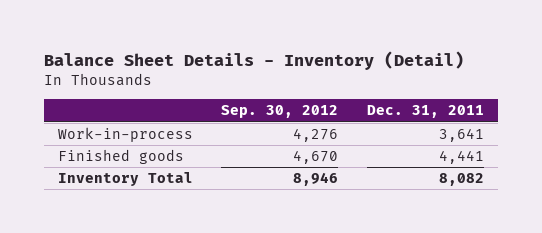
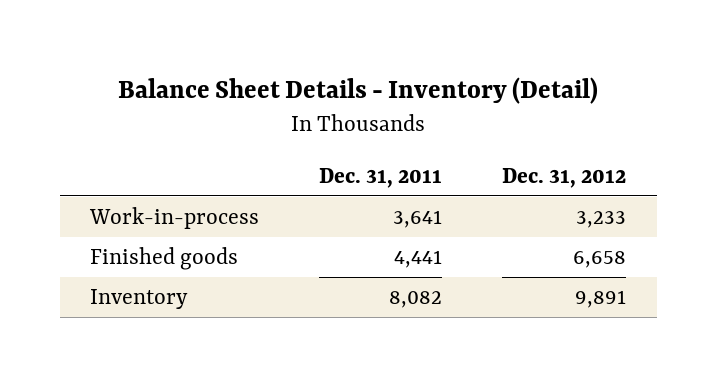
[221,105,339,119] Sep. 30, 2012 -> none
none -> [502,167,627,188] Dec. 31, 2012
[58,172,194,187] Inventory Total -> [89,289,188,310] Inventory

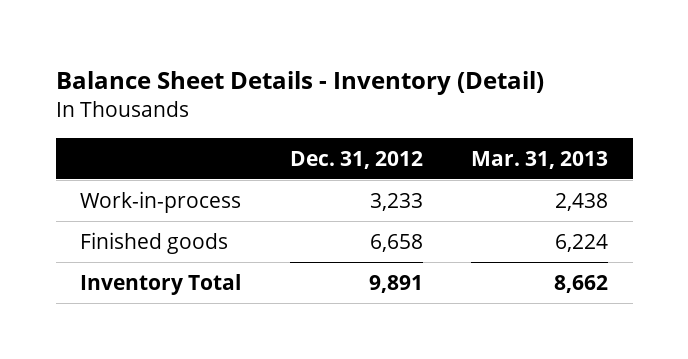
[319,167,443,188] Dec. 31, 2011 -> none
none -> [471,150,609,169] Mar. 31, 2013
[89,289,188,310] Inventory -> [80,273,242,295] Inventory Total

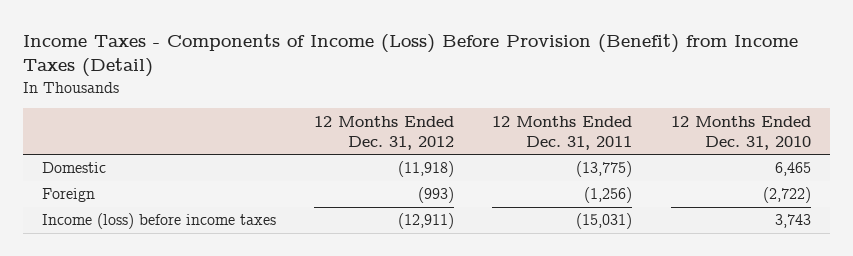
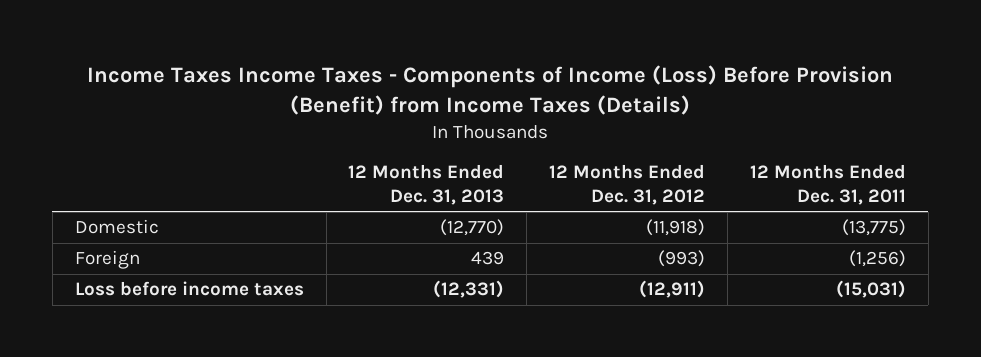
[22,34,798,78] Income Taxes - Components of Income (Loss) Before Provision (Benefit) from Income Taxes (Detail) -> [87,65,894,115] Income Taxes Income Taxes - Components of Income (Loss) Before Provision (Benefit) from Income Taxes (Details)
[670,115,811,150] 12 Months Ended Dec. 31, 2010 -> none
none -> [348,164,505,205] 12 Months Ended Dec. 31, 2013
[41,213,276,230] Income (loss) before income taxes -> [74,281,304,297] Loss before income taxes

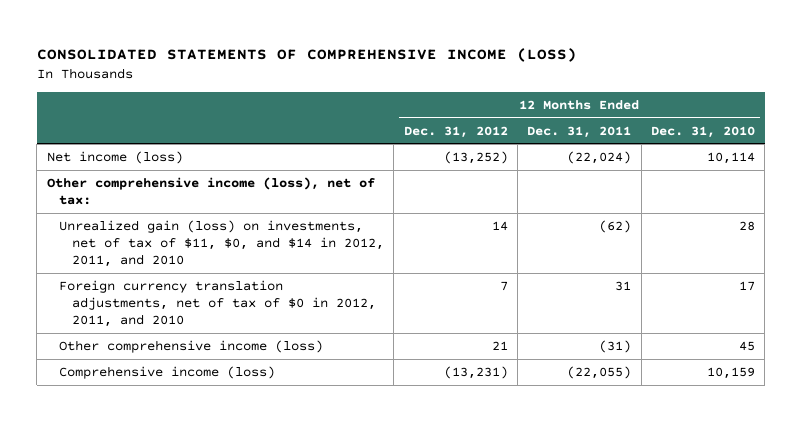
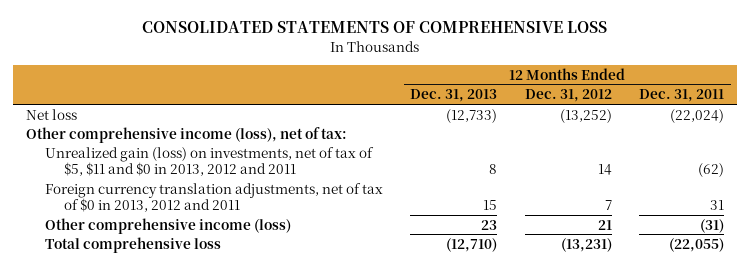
[36,47,577,62] CONSOLIDATED STATEMENTS OF COMPREHENSIVE INCOME (LOSS) -> [141,21,607,34] CONSOLIDATED STATEMENTS OF COMPREHENSIVE LOSS
[650,125,755,138] Dec. 31, 2010 -> none
none -> [410,89,498,103] Dec. 31, 2013
[46,151,183,165] Net income (loss) -> [26,108,78,120] Net loss
[59,220,384,268] Unrealized gain (loss) on investments, net of tax of $11, $0, and $14 in 2012, 2011, and 2010 -> [45,146,375,176] Unrealized gain (loss) on investments, net of tax of $5, $11 and $0 in 2013, 2012 and 2011
[59,280,376,328] Foreign currency translation adjustments, net of tax of $0 in 2012, 2011, and 2010 -> [45,182,384,212] Foreign currency translation adjustments, net of tax of $0 in 2013, 2012 and 2011
[59,366,276,380] Comprehensive income (loss) -> [45,236,222,253] Total comprehensive loss

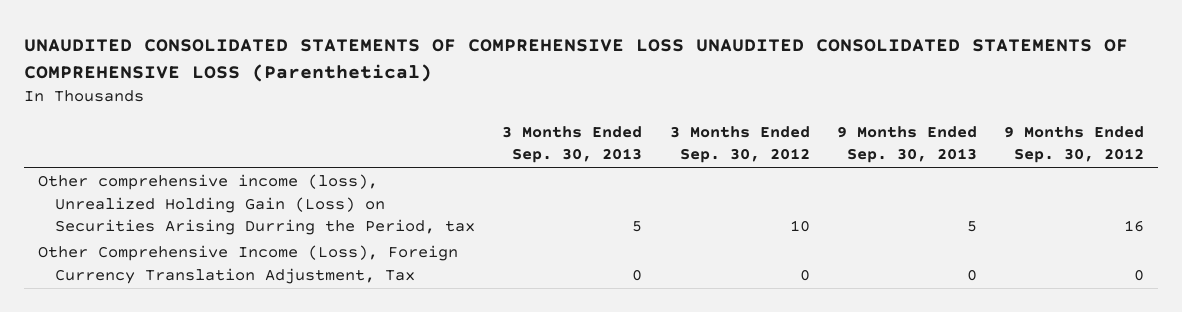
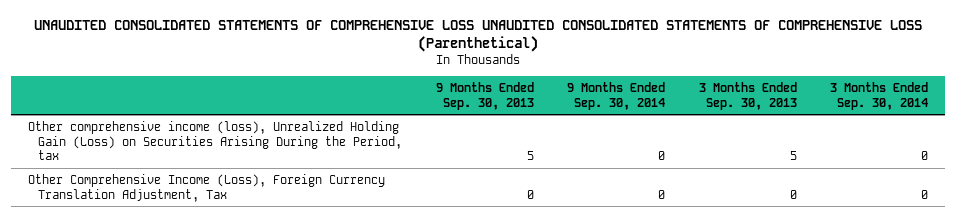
[669,125,810,163] 3 Months Ended Sep. 30, 2012 -> none
[1004,125,1145,163] 9 Months Ended Sep. 30, 2012 -> none
none -> [567,81,666,110] 9 Months Ended Sep. 30, 2014
none -> [830,81,929,110] 3 Months Ended Sep. 30, 2014
[37,174,475,235] Other comprehensive income (loss), Unrealized Holding Gain (Loss) on Securities Arising Durring the Period, tax -> [27,120,403,161] Other comprehensive income (loss), Unrealized Holding Gain (Loss) on Securities Arising During the Period, tax

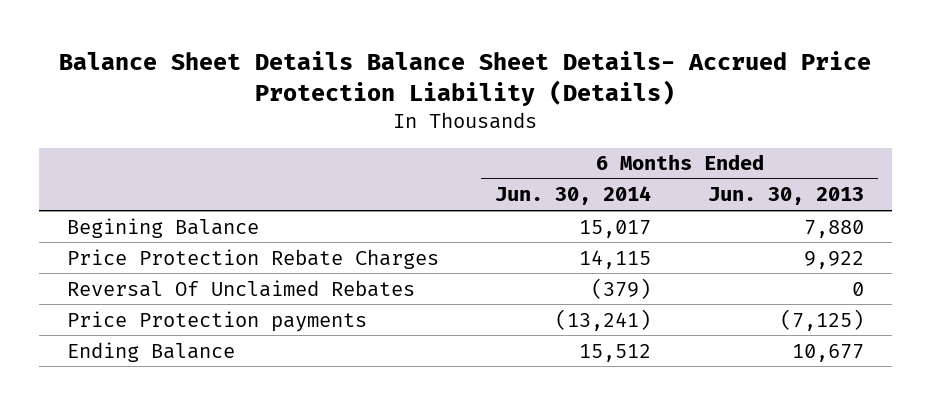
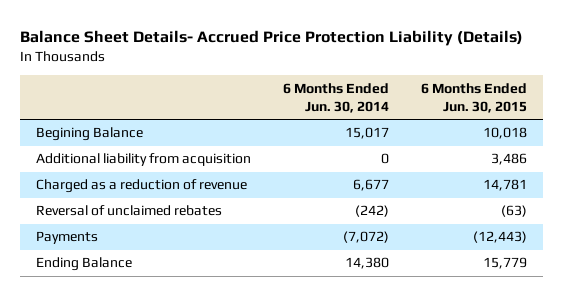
[59,51,872,107] Balance Sheet Details Balance Sheet Details- Accrued Price Protection Liability (Details) -> [20,30,524,47] Balance Sheet Details- Accrued Price Protection Liability (Details)
[707,187,864,206] Jun. 30, 2013 -> none
none -> [420,82,527,113] 6 Months Ended Jun. 30, 2015
[67,248,440,269] Price Protection Rebate Charges -> none
none -> [36,153,252,167] Additional liability from acquisition
none -> [36,179,248,194] Charged as a reduction of revenue
[67,279,416,297] Reversal Of Unclaimed Rebates -> [36,205,223,217] Reversal of unclaimed rebates
[591,277,652,299] (379) -> [355,205,390,218] (242)
[67,310,368,332] Price Protection payments -> [36,231,99,245] Payments
[555,308,652,331] (13,241) -> [343,231,390,244] (7,072)
[579,343,652,362] 15,512 -> [345,257,390,270] 14,380

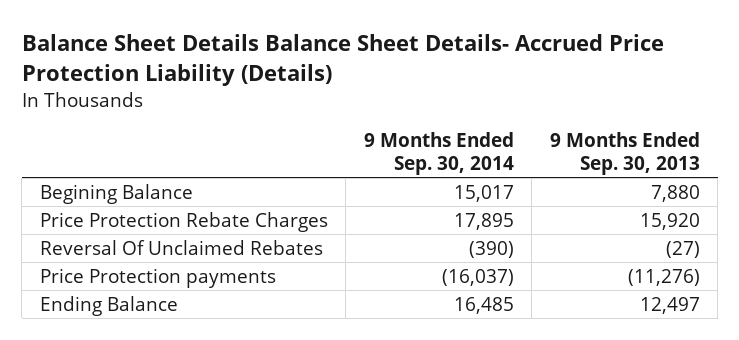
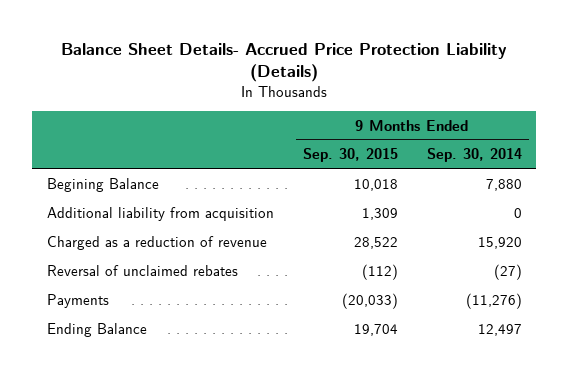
[21,34,664,87] Balance Sheet Details Balance Sheet Details- Accrued Price Protection Liability (Details) -> [61,42,508,83] Balance Sheet Details- Accrued Price Protection Liability (Details)
[549,132,700,176] 9 Months Ended Sep. 30, 2013 -> none
none -> [302,148,398,163] Sep. 30, 2015
[39,211,328,232] Price Protection Rebate Charges -> none
[453,184,514,202] 15,017 -> [485,179,522,192] 7,880
none -> [46,207,274,222] Additional liability from acquisition
none -> [46,236,267,251] Charged as a reduction of revenue
[39,239,323,255] Reversal Of Unclaimed Rebates -> [46,265,238,277] Reversal of unclaimed rebates
[468,240,514,258] (390) -> [493,264,522,281] (27)
[39,267,276,288] Price Protection payments -> [46,294,109,309] Payments
[441,268,514,286] (16,037) -> [465,293,522,310] (11,276)
[453,296,514,314] 16,485 -> [477,324,522,337] 12,497

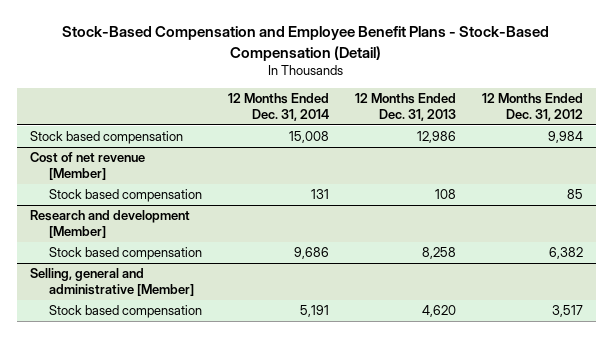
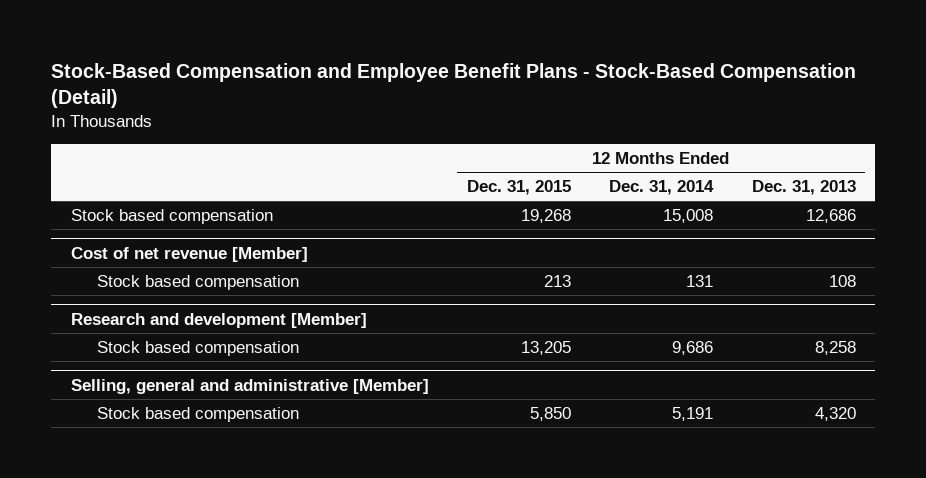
[481,93,583,121] 12 Months Ended Dec. 31, 2012 -> none
none -> [467,179,572,195] Dec. 31, 2015
[416,131,456,144] 12,986 -> [805,208,856,223] 12,686
[421,305,456,318] 4,620 -> [814,406,856,421] 4,320

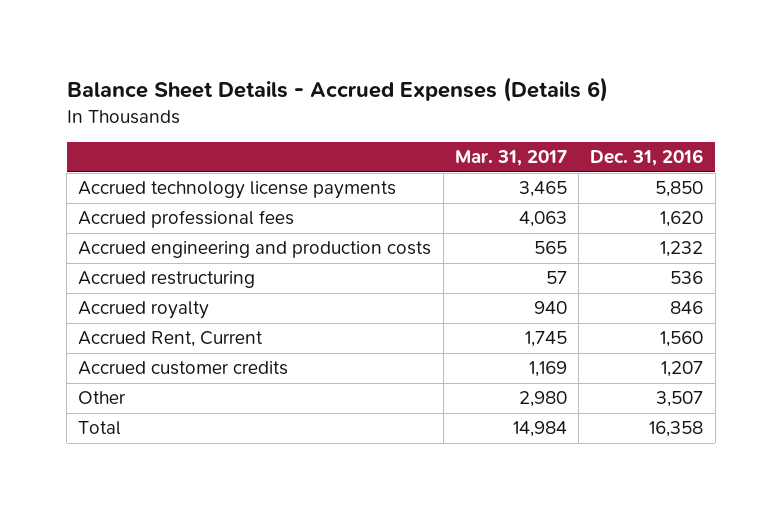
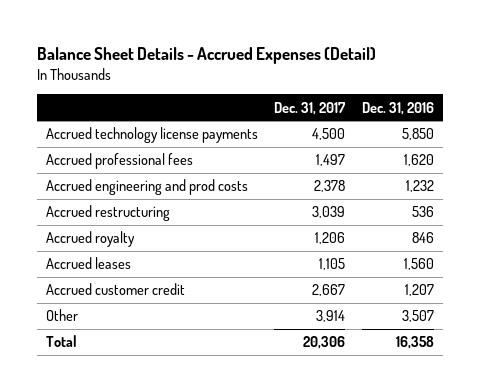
[66,76,608,102] Balance Sheet Details - Accrued Expenses (Details 6) -> [37,46,377,64] Balance Sheet Details - Accrued Expenses (Detail)
[454,150,567,167] Mar. 31, 2017 -> none
none -> [274,101,347,115] Dec. 31, 2017
[78,241,432,259] Accrued engineering and production costs -> [45,179,248,196] Accrued engineering and prod costs
[78,331,264,348] Accrued Rent, Current -> [45,257,131,270] Accrued leases
[78,361,289,376] Accrued customer credits -> [45,283,185,296] Accrued customer credit

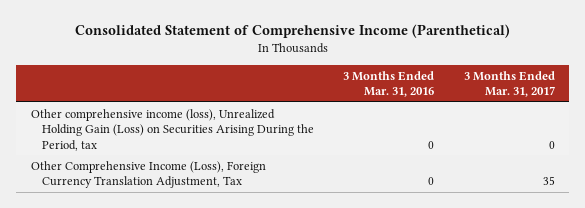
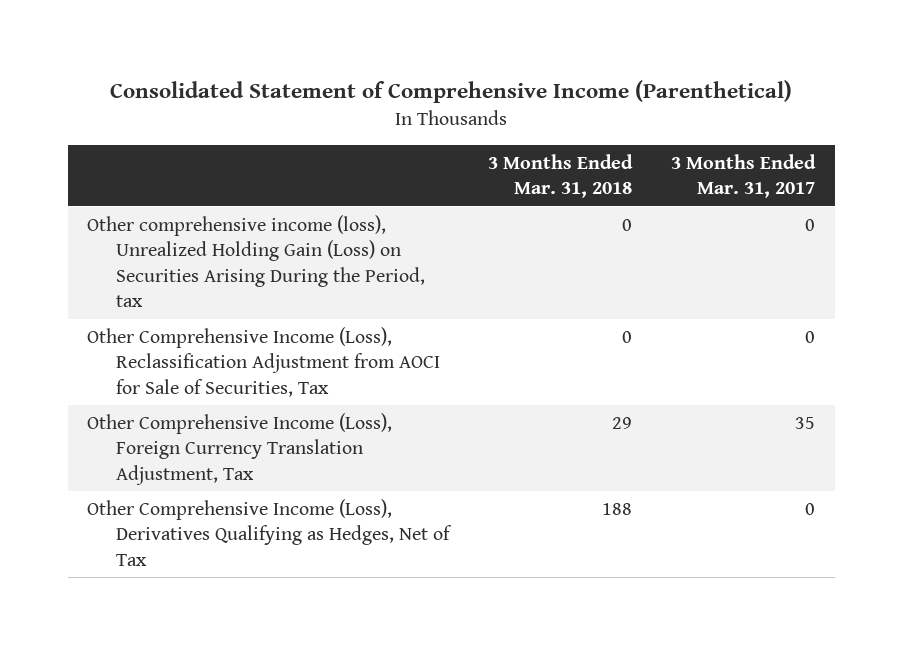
[343,70,435,98] 3 Months Ended Mar. 31, 2016 -> none
none -> [487,153,633,198] 3 Months Ended Mar. 31, 2018
none -> [87,327,440,397] Other Comprehensive Income (Loss), Reclassification Adjustment from AOCI for Sale of Securities, Tax
none -> [87,499,452,566] Other Comprehensive Income (Loss), Derivatives Qualifying as Hedges, Net of Tax

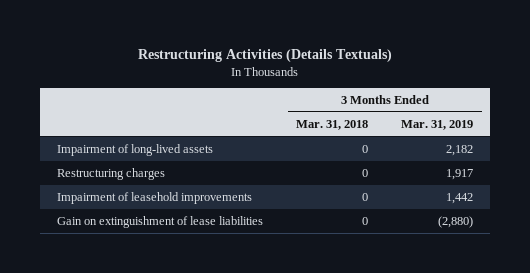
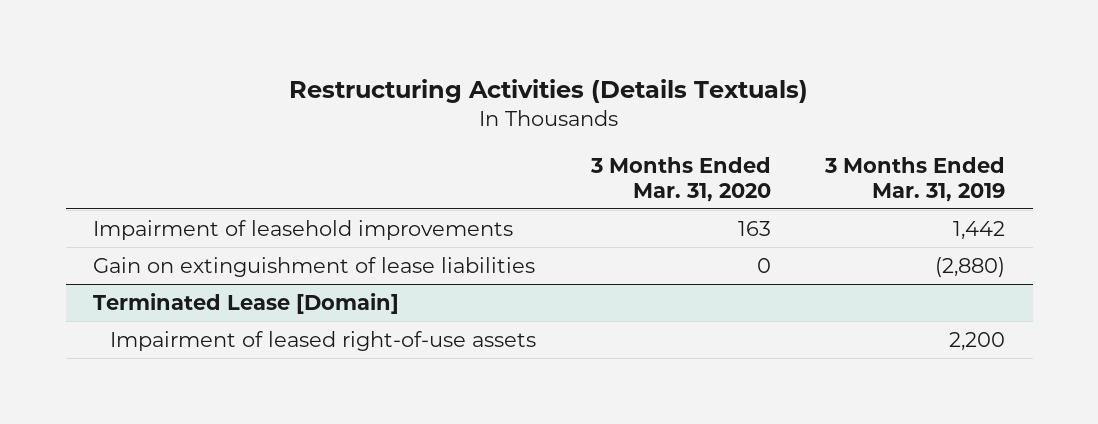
[296,119,369,130] Mar. 31, 2018 -> none
none -> [589,156,771,202] 3 Months Ended Mar. 31, 2020
[56,143,213,156] Impairment of long-lived assets -> none
[56,167,165,180] Restructuring charges -> none
none -> [93,292,400,314] Terminated Lease [Domain]
none -> [109,330,536,351] Impairment of leased right-of-use assets

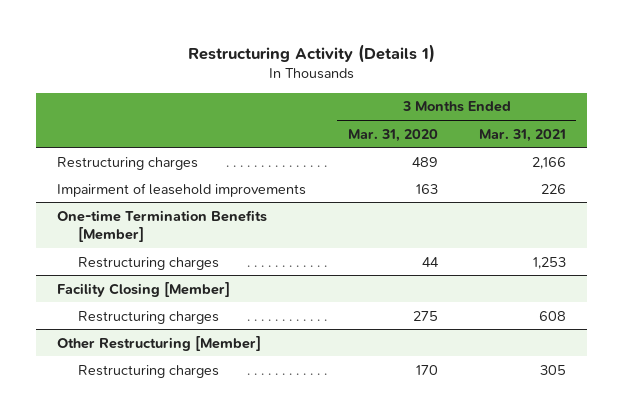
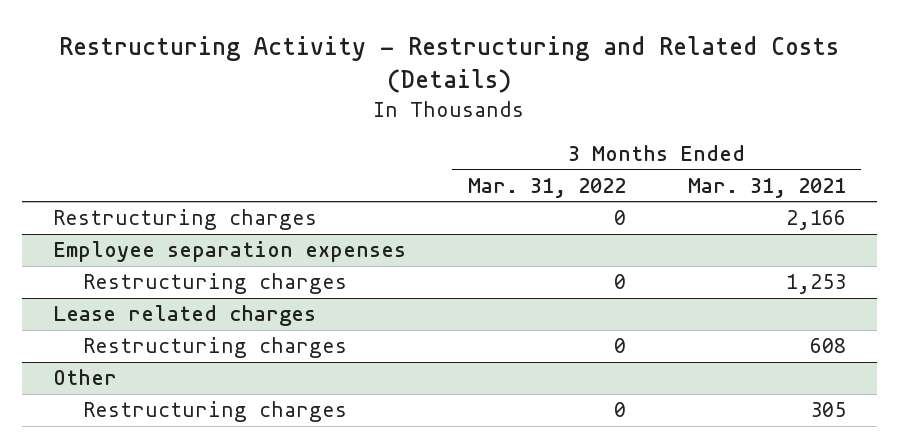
[187,43,435,63] Restructuring Activity (Details 1) -> [59,35,840,94] Restructuring Activity - Restructuring and Related Costs (Details)
[347,128,438,142] Mar. 31, 2020 -> none
none -> [467,177,626,198] Mar. 31, 2022
[57,182,307,197] Impairment of leasehold improvements -> none
[57,209,268,243] One-time Termination Benefits [Member] -> [52,241,406,263] Employee separation expenses
[57,281,231,297] Facility Closing [Member] -> [52,305,316,327] Lease related charges
[57,335,262,351] Other Restructuring [Member] -> [52,369,117,386] Other

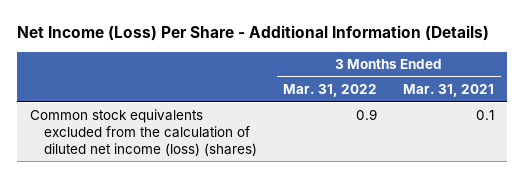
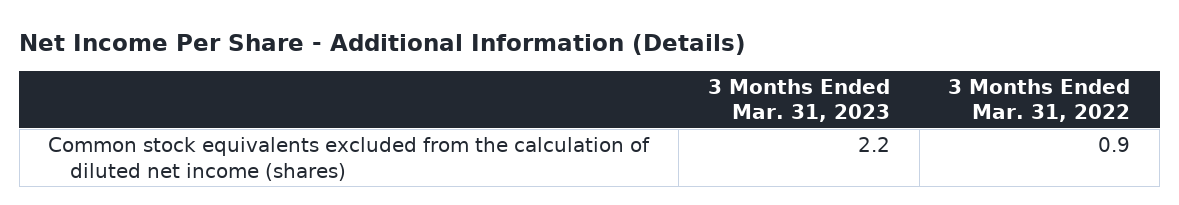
[17,25,490,42] Net Income (Loss) Per Share - Additional Information (Details) -> [19,33,747,55] Net Income Per Share - Additional Information (Details)
[403,84,495,98] Mar. 31, 2021 -> none
none -> [707,78,890,123] 3 Months Ended Mar. 31, 2023
[30,109,258,156] Common stock equivalents excluded from the calculation of diluted net income (loss) (shares) -> [48,137,651,181] Common stock equivalents excluded from the calculation of diluted net income (shares)

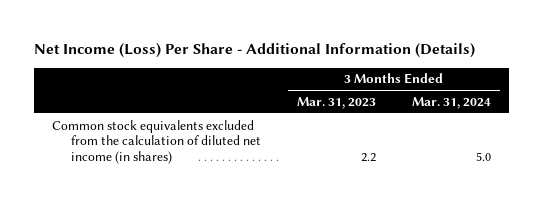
[19,33,747,55] Net Income Per Share - Additional Information (Details) -> [33,43,475,59] Net Income (Loss) Per Share - Additional Information (Details)
[948,78,1131,123] 3 Months Ended Mar. 31, 2022 -> none
none -> [412,96,492,109] Mar. 31, 2024
[48,137,651,181] Common stock equivalents excluded from the calculation of diluted net income (shares) -> [51,119,261,165] Common stock equivalents excluded from the calculation of diluted net income (in shares)

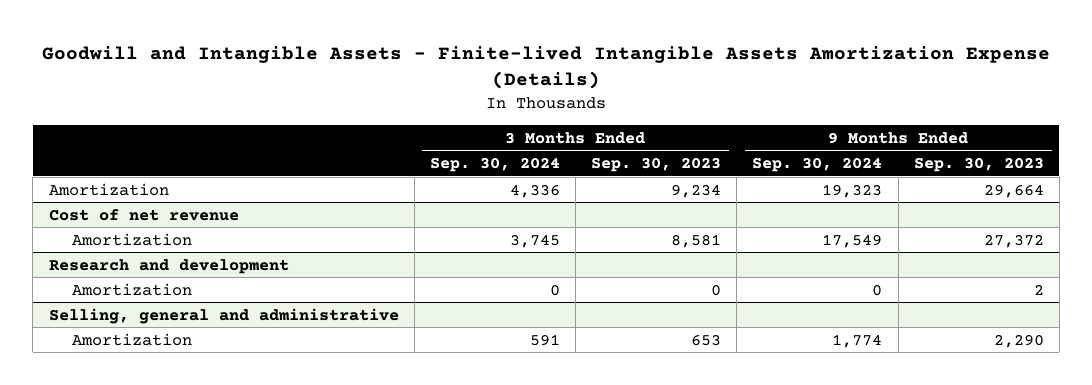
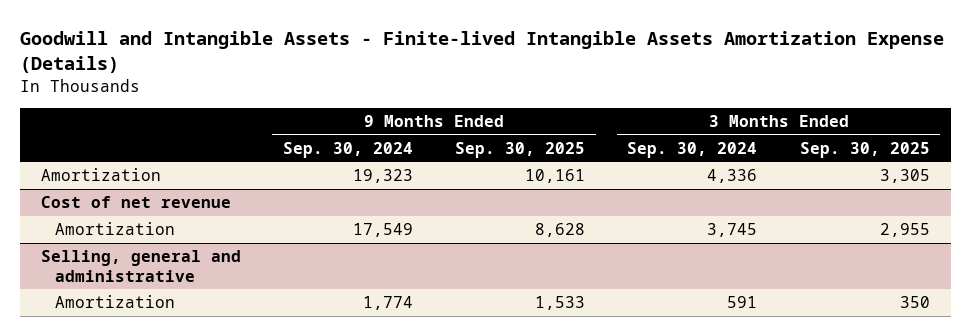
[591,157,722,173] Sep. 30, 2023 -> none
[913,157,1044,173] Sep. 30, 2023 -> none
none -> [455,141,586,158] Sep. 30, 2025
none -> [799,141,930,158] Sep. 30, 2025
[48,258,289,274] Research and development -> none
[72,282,193,296] Amortization -> none

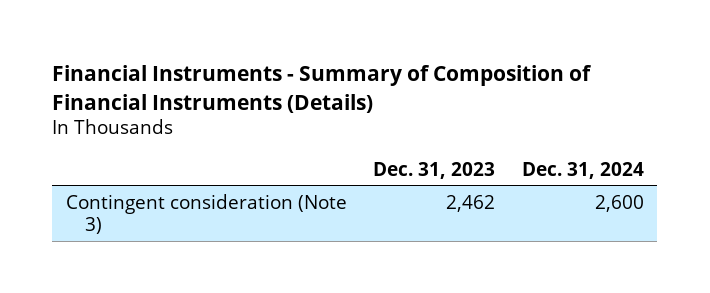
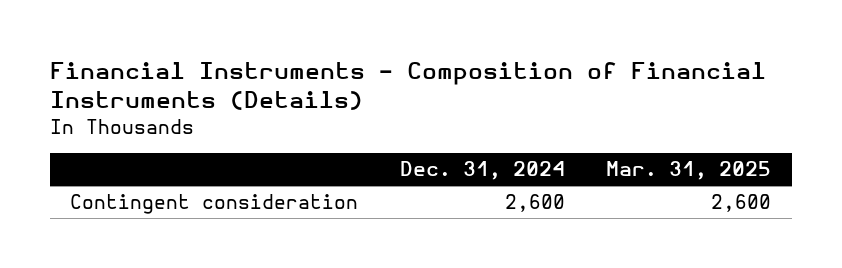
[52,64,593,113] Financial Instruments - Summary of Composition of Financial Instruments (Details) -> [49,62,766,111] Financial Instruments - Composition of Financial Instruments (Details)
[373,161,496,179] Dec. 31, 2023 -> none
none -> [606,161,772,181] Mar. 31, 2025
[65,193,347,235] Contingent consideration (Note 3) -> [70,194,359,215] Contingent consideration

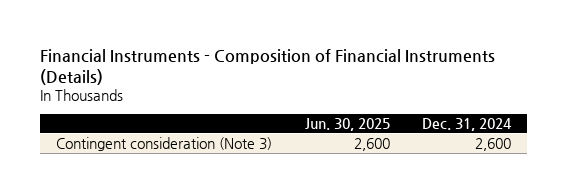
[606,161,772,181] Mar. 31, 2025 -> none
none -> [304,117,390,131] Jun. 30, 2025
[70,194,359,215] Contingent consideration -> [56,137,273,152] Contingent consideration (Note 3)

